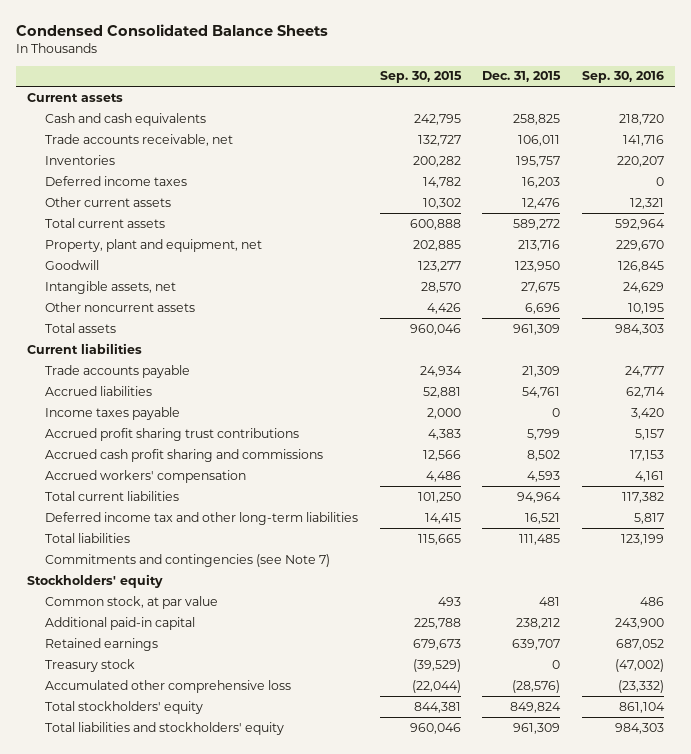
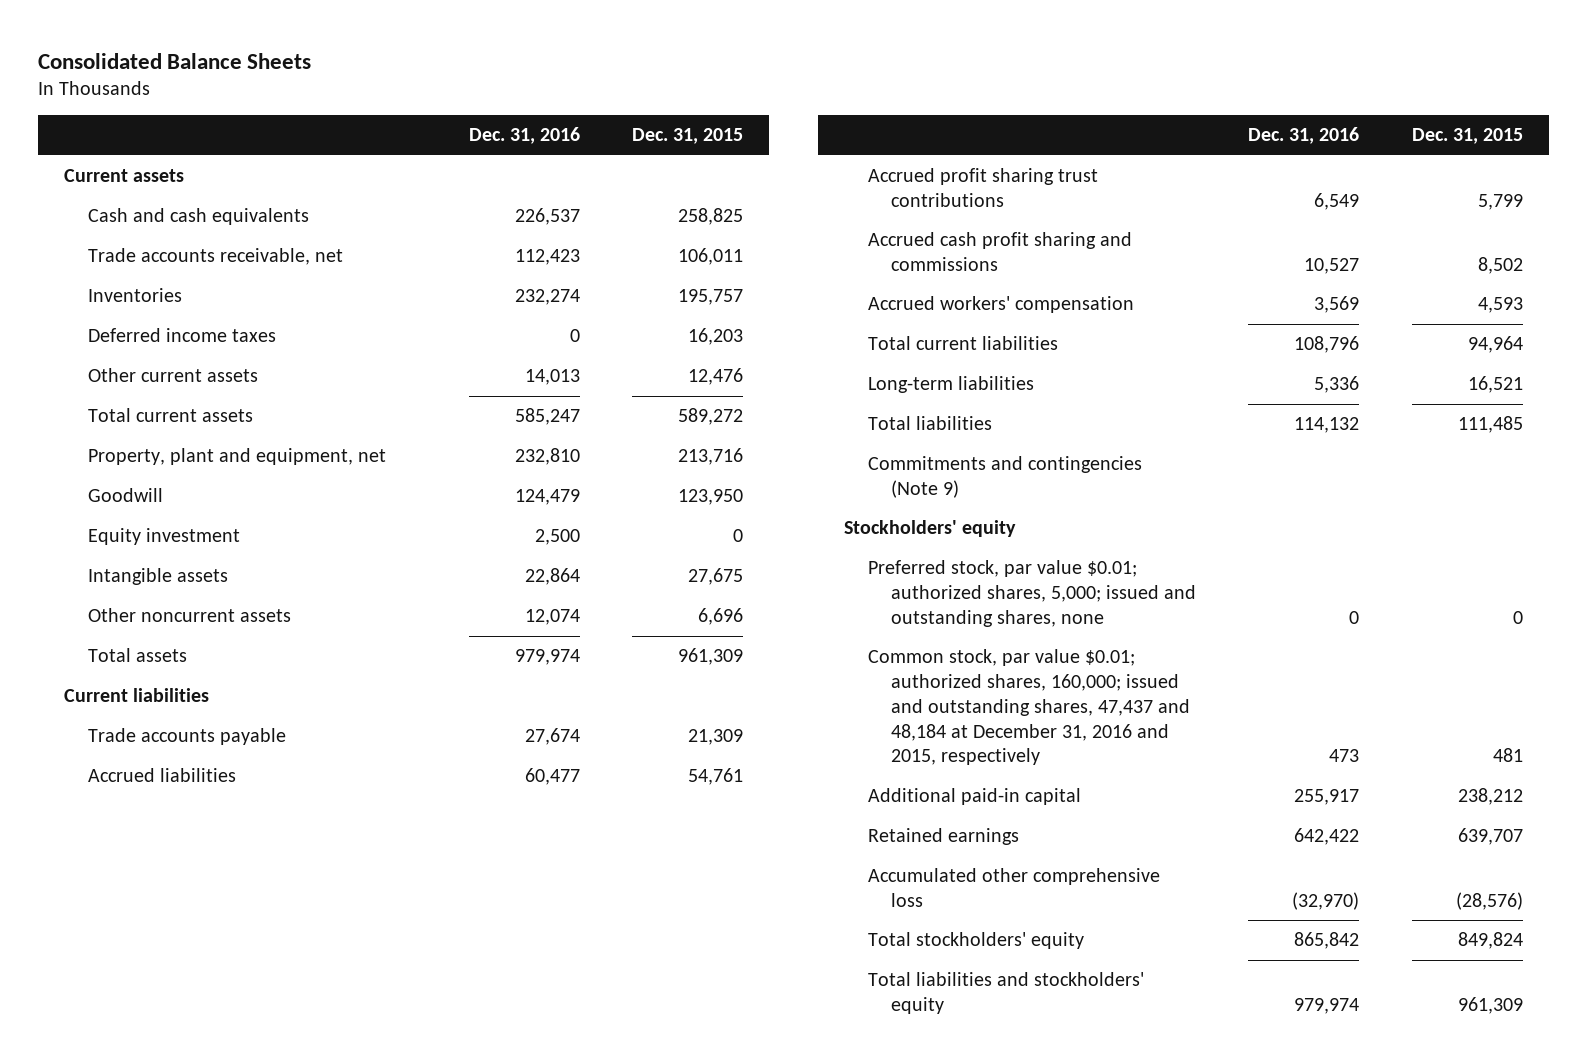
[15,23,328,36] Condensed Consolidated Balance Sheets -> [38,52,312,69] Consolidated Balance Sheets
[379,71,462,84] Sep. 30, 2015 -> none
[582,71,665,84] Sep. 30, 2016 -> none
none -> [468,127,580,145] Dec. 31, 2016
none -> [87,528,240,546] Equity investment
[44,280,176,294] Intangible assets, net -> [87,568,228,586] Intangible assets
[44,406,180,420] Income taxes payable -> none
[44,511,358,525] Deferred income tax and other long-term liabilities -> [867,376,1034,394] Long-term liabilities
[44,553,330,567] Commitments and contingencies (see Note 7) -> [867,456,1142,498] Commitments and contingencies (Note 9)
none -> [867,560,1197,627] Preferred stock, par value $0.01; authorized shares, 5,000; issued and outstanding shares, none
[44,595,218,609] Common stock, at par value -> [867,649,1191,766] Common stock, par value $0.01; authorized shares, 160,000; issued and outstanding shares, 47,437 and 48,184 at December 31, 2016 and 2015, respectively
[44,658,135,672] Treasury stock -> none

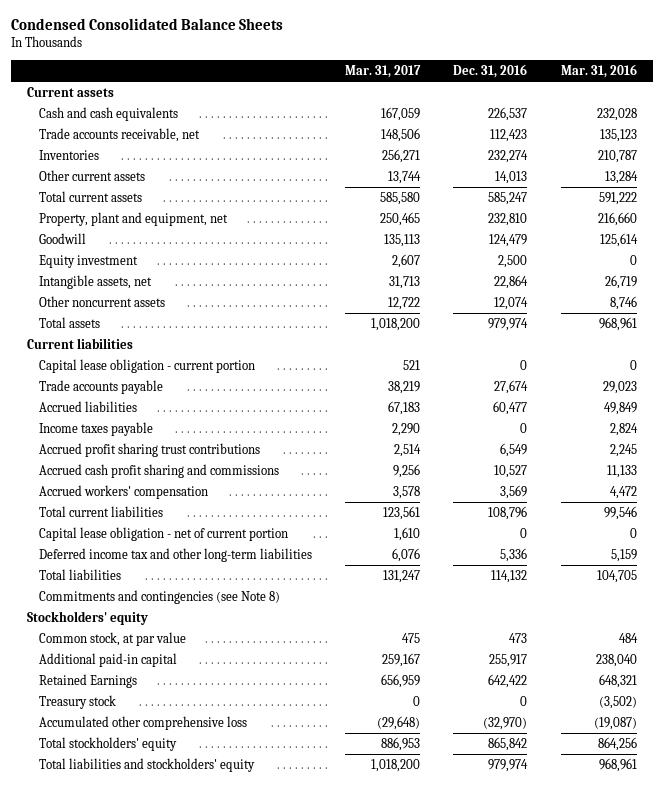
[38,52,312,69] Consolidated Balance Sheets -> [10,18,283,31] Condensed Consolidated Balance Sheets
[631,128,743,145] Dec. 31, 2015 -> none
none -> [345,64,422,78] Mar. 31, 2017
none -> [560,63,637,78] Mar. 31, 2016
[87,328,276,343] Deferred income taxes -> none
[87,568,228,586] Intangible assets -> [38,274,152,289] Intangible assets, net
none -> [38,358,255,373] Capital lease obligation - current portion
none -> [38,421,153,436] Income taxes payable
none -> [38,526,288,541] Capital lease obligation - net of current portion
[867,376,1034,394] Long-term liabilities -> [38,547,312,562] Deferred income tax and other long-term liabilities
[867,456,1142,498] Commitments and contingencies (Note 9) -> [38,589,280,604] Commitments and contingencies (see Note 8)
[867,560,1197,627] Preferred stock, par value $0.01; authorized shares, 5,000; issued and outstanding shares, none -> none
[867,649,1191,766] Common stock, par value $0.01; authorized shares, 160,000; issued and outstanding shares, 47,437 and 48,184 at December 31, 2016 and 2015, respectively -> [38,631,186,646] Common stock, at par value
[867,828,1019,846] Retained earnings -> [38,673,137,688] Retained Earnings
none -> [38,694,116,709] Treasury stock

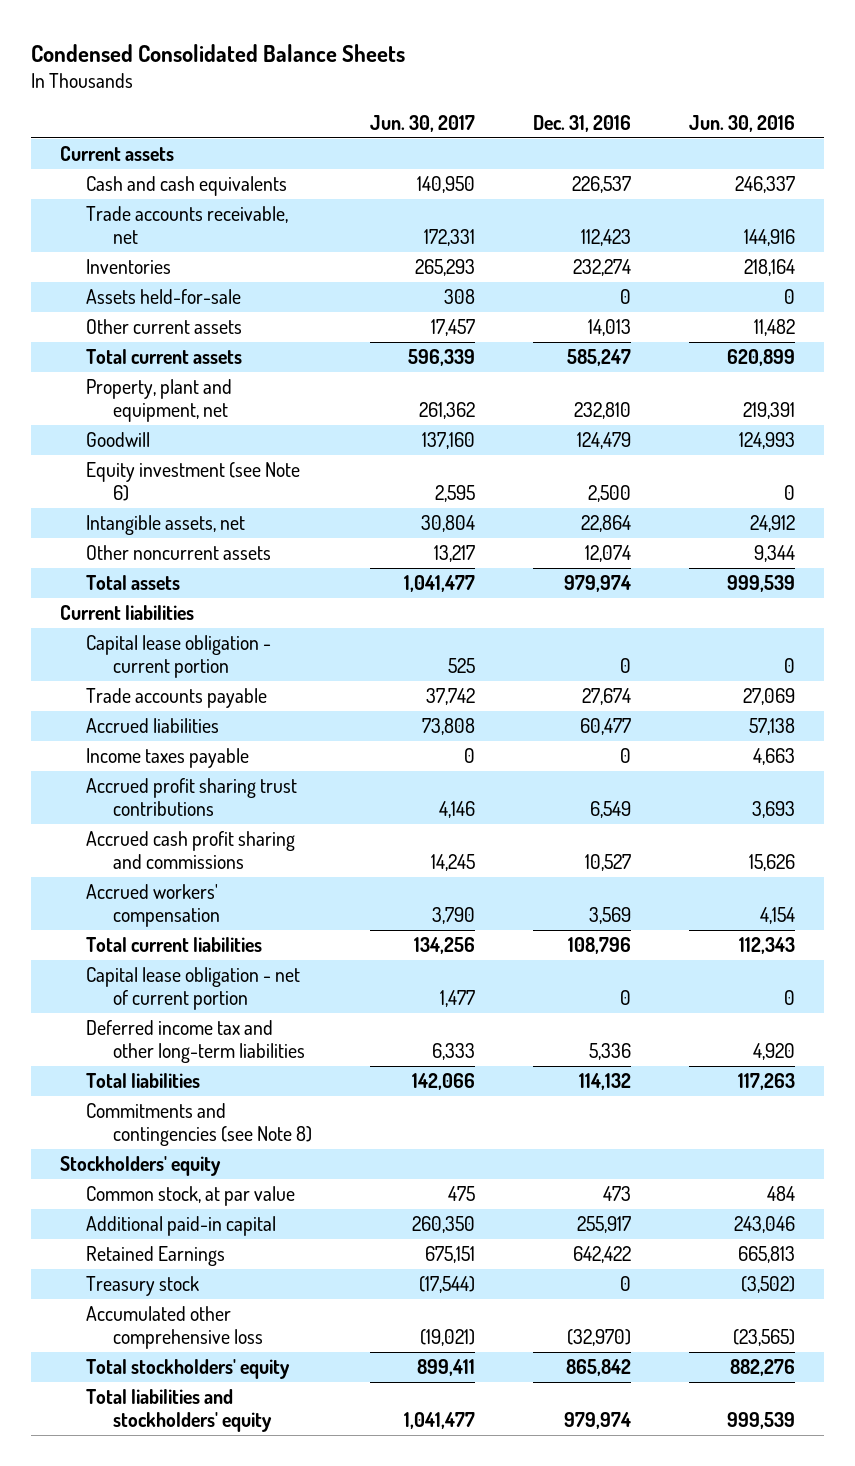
[345,64,422,78] Mar. 31, 2017 -> none
[560,63,637,78] Mar. 31, 2016 -> none
none -> [369,114,475,132] Jun. 30, 2017
none -> [689,114,796,132] Jun. 30, 2016
none -> [86,289,242,305] Assets held-for-sale
[38,254,138,268] Equity investment -> [86,462,301,502] Equity investment (see Note 6)

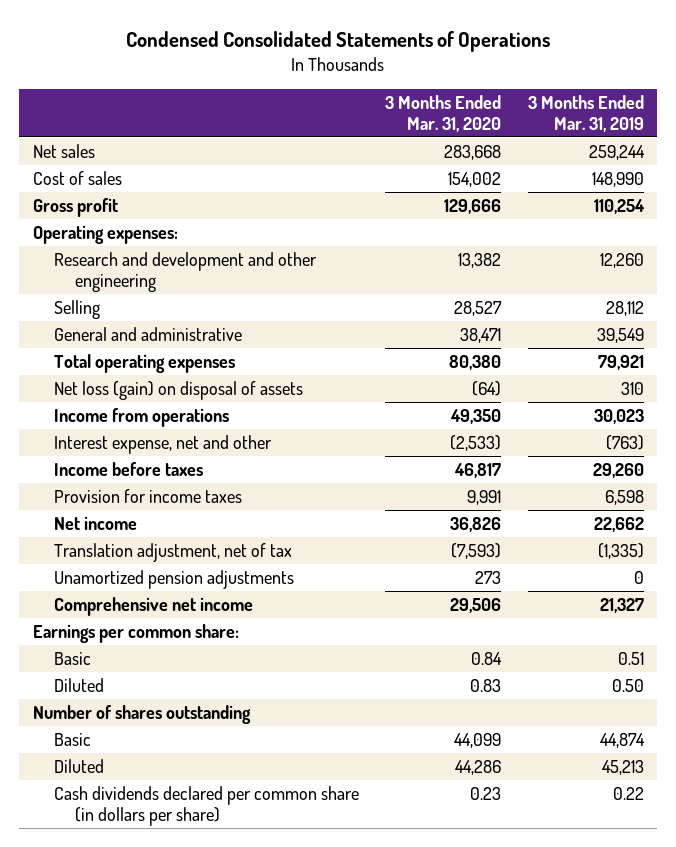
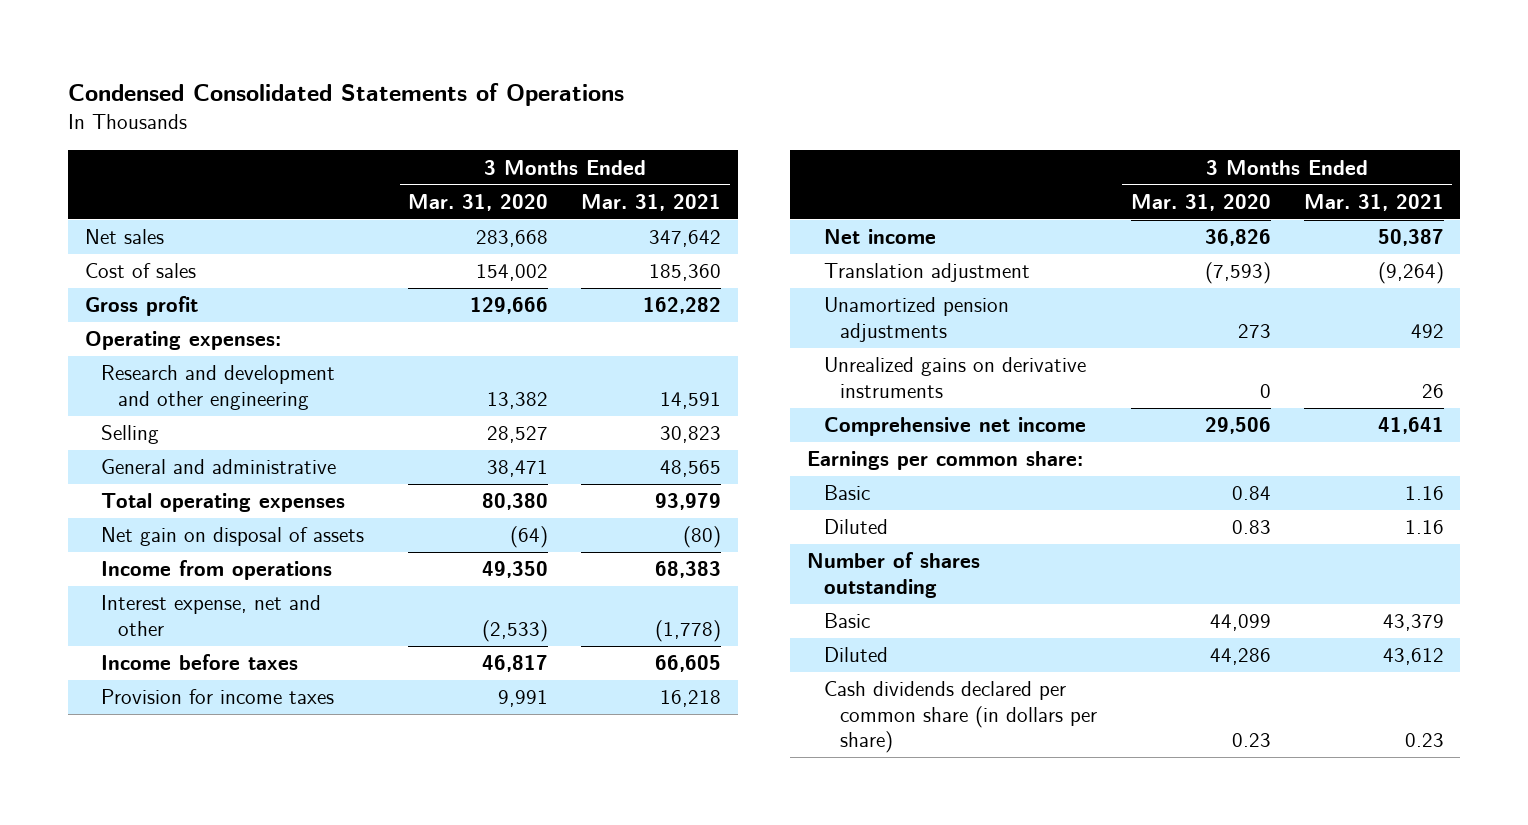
[527,94,644,132] 3 Months Ended Mar. 31, 2019 -> none
none -> [581,193,722,211] Mar. 31, 2021
[53,380,303,400] Net loss (gain) on disposal of assets -> [101,527,365,547] Net gain on disposal of assets
[53,542,292,562] Translation adjustment, net of tax -> [823,263,1030,283] Translation adjustment
none -> [823,357,1086,398] Unrealized gains on derivative instruments

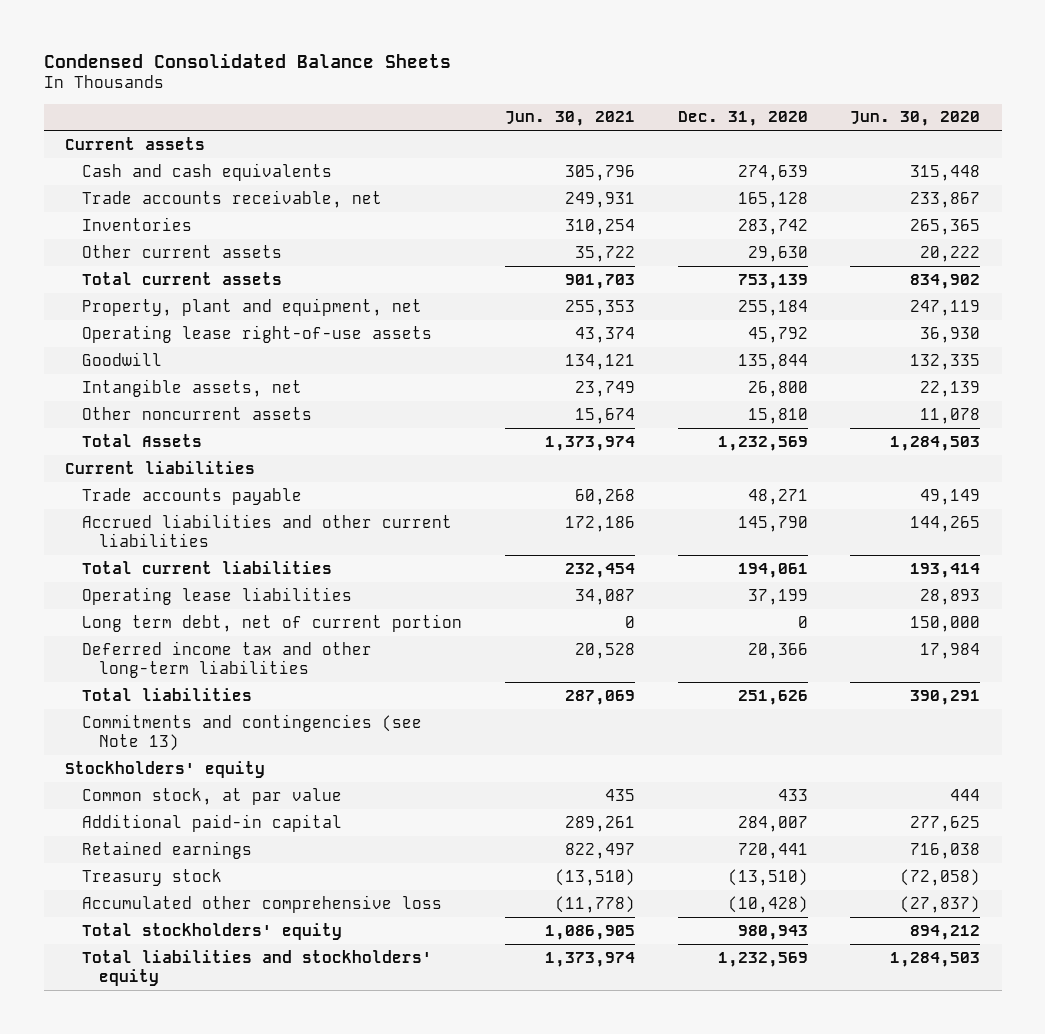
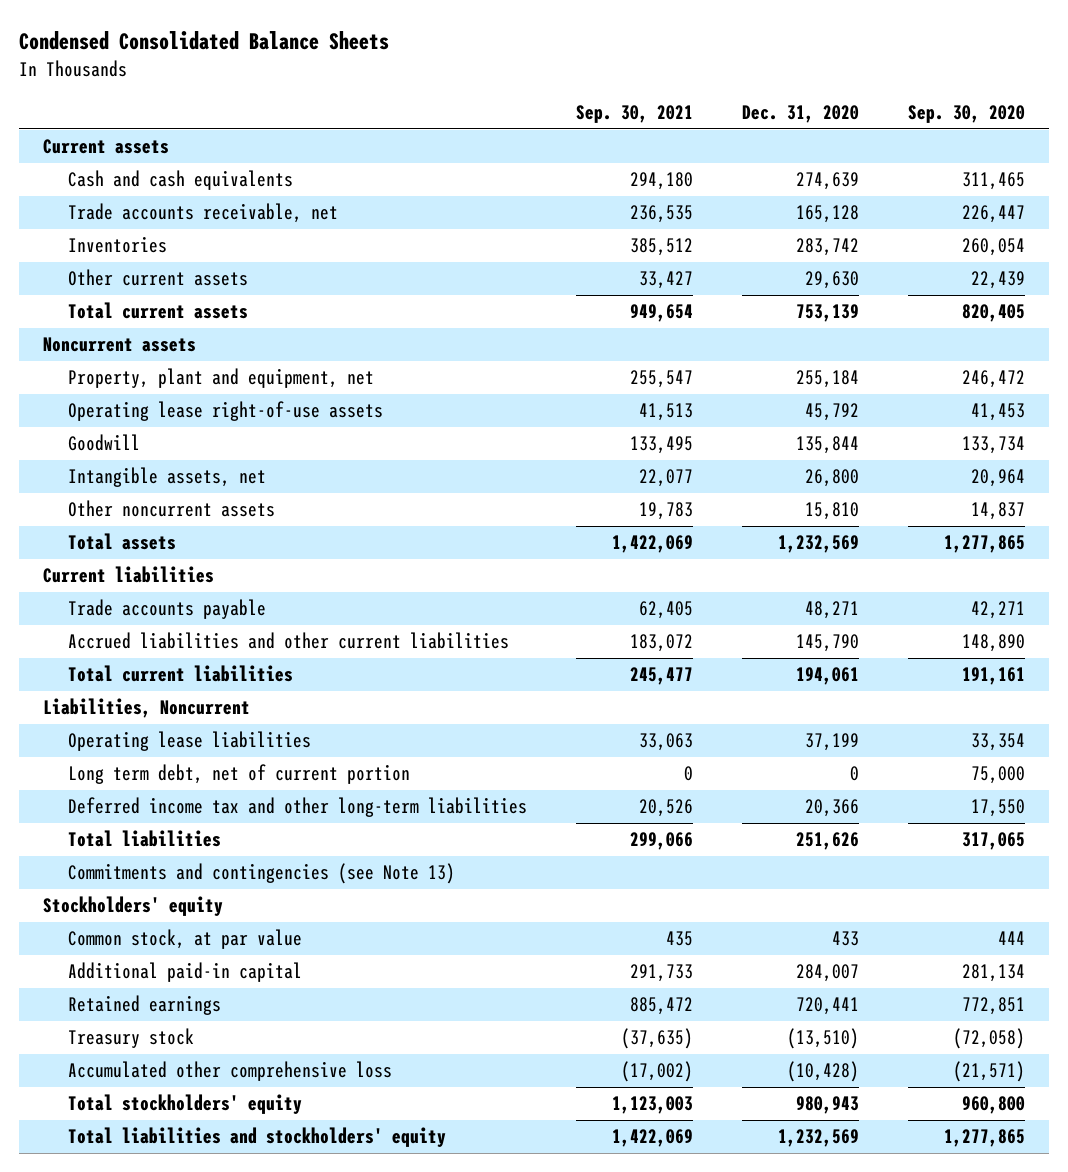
[504,111,635,127] Jun. 30, 2021 -> none
[850,111,981,127] Jun. 30, 2020 -> none
none -> [575,105,693,124] Sep. 30, 2021
none -> [907,105,1025,124] Sep. 30, 2020
none -> [43,337,197,353] Noncurrent assets
[82,433,203,447] Total Assets -> [67,533,176,551] Total assets
none -> [43,698,251,719] Liabilities, Noncurrent

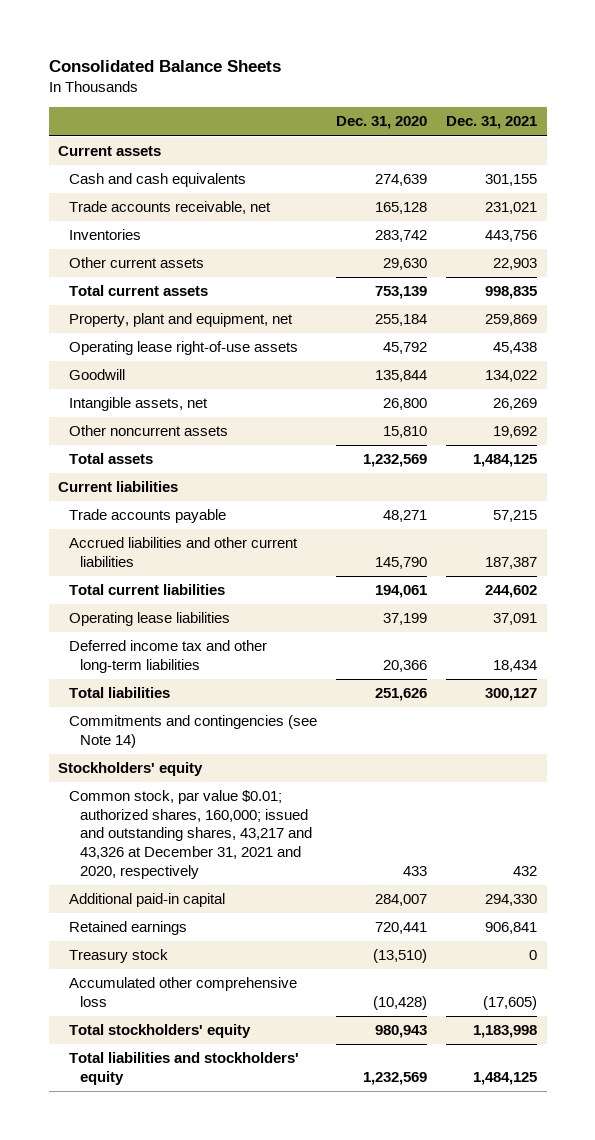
[18,31,389,51] Condensed Consolidated Balance Sheets -> [48,59,281,72] Consolidated Balance Sheets
[575,105,693,124] Sep. 30, 2021 -> none
[907,105,1025,124] Sep. 30, 2020 -> none
none -> [446,116,538,130] Dec. 31, 2021
[43,337,197,353] Noncurrent assets -> none
[43,698,251,719] Liabilities, Noncurrent -> none
[67,764,410,785] Long term debt, net of current portion -> none
[67,863,455,885] Commitments and contingencies (see Note 13) -> [69,715,318,748] Commitments and contingencies (see Note 14)
[67,929,302,950] Common stock, at par value -> [69,790,313,879] Common stock, par value $0.01; authorized shares, 160,000; issued and outstanding shares, 43,217 and 43,326 at December 31, 2021 and 2020, respectively

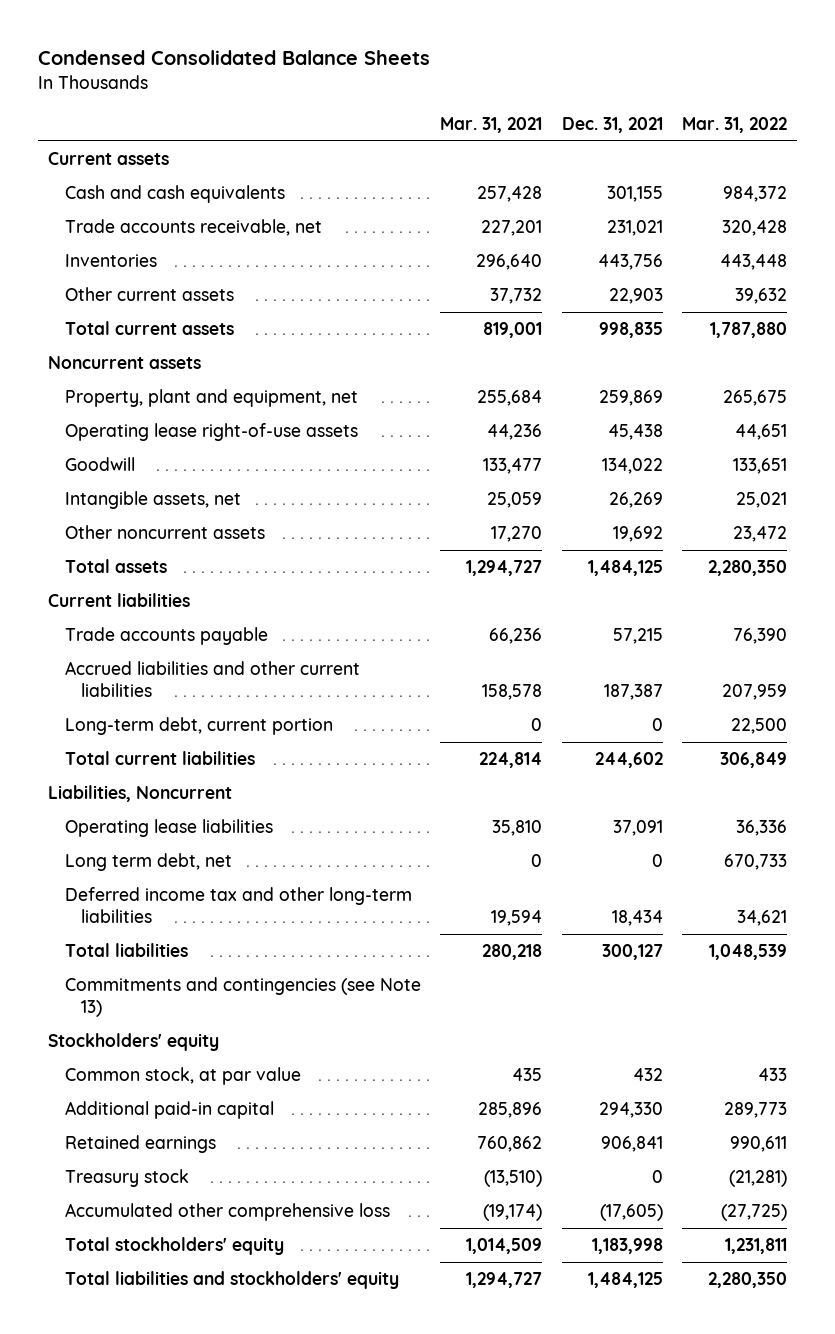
[48,59,281,72] Consolidated Balance Sheets -> [38,50,431,66] Condensed Consolidated Balance Sheets
[336,116,428,130] Dec. 31, 2020 -> none
none -> [440,116,543,133] Mar. 31, 2021
none -> [682,116,788,133] Mar. 31, 2022
none -> [47,356,201,370] Noncurrent assets
none -> [64,717,333,736] Long-term debt, current portion
none -> [47,785,232,803] Liabilities, Noncurrent
none -> [64,853,232,872] Long term debt, net
[69,715,318,748] Commitments and contingencies (see Note 14) -> [64,977,421,1017] Commitments and contingencies (see Note 13)
[69,790,313,879] Common stock, par value $0.01; authorized shares, 160,000; issued and outstanding shares, 43,217 and 43,326 at December 31, 2021 and 2020, respectively -> [64,1067,301,1086] Common stock, at par value

